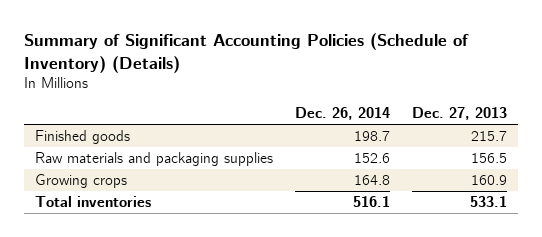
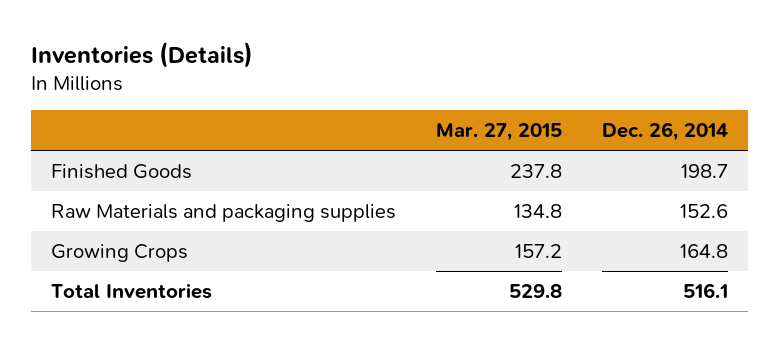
[23,33,469,73] Summary of Significant Accounting Policies (Schedule of Inventory) (Details) -> [30,41,253,68] Inventories (Details)
[412,107,508,121] Dec. 27, 2013 -> none
none -> [436,123,563,142] Mar. 27, 2015
[34,129,130,144] Finished goods -> [51,163,193,179] Finished Goods
[34,151,273,166] Raw materials and packaging supplies -> [51,203,397,222] Raw Materials and packaging supplies
[34,173,127,188] Growing crops -> [51,243,189,262] Growing Crops
[34,195,151,207] Total inventories -> [51,282,213,299] Total Inventories

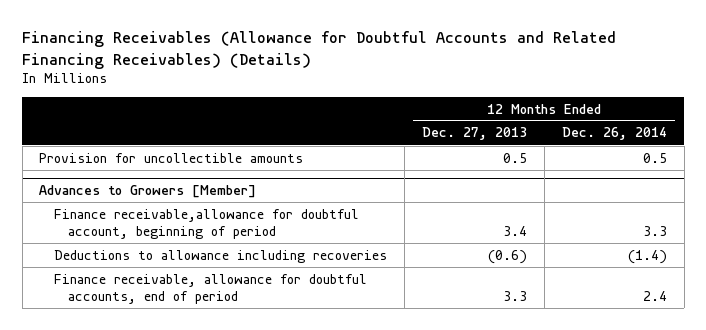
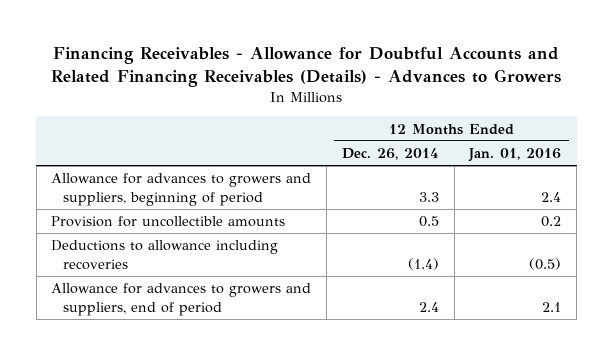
[22,31,617,69] Financing Receivables (Allowance for Doubtful Accounts and Related Financing Receivables) (Details) -> [51,46,562,87] Financing Receivables - Allowance for Doubtful Accounts and Related Financing Receivables (Details) - Advances to Growers
[421,127,527,141] Dec. 27, 2013 -> none
none -> [468,148,562,163] Jan. 01, 2016
none -> [51,173,312,207] Allowance for advances to growers and suppliers, beginning of period
[39,185,257,199] Advances to Growers [Member] -> none
[53,208,359,239] Finance receivable,allowance for doubtful account, beginning of period -> none
[53,273,367,304] Finance receivable, allowance for doubtful accounts, end of period -> [51,283,312,317] Allowance for advances to growers and suppliers, end of period

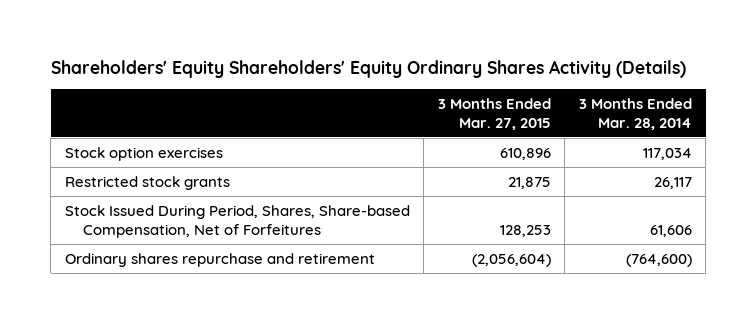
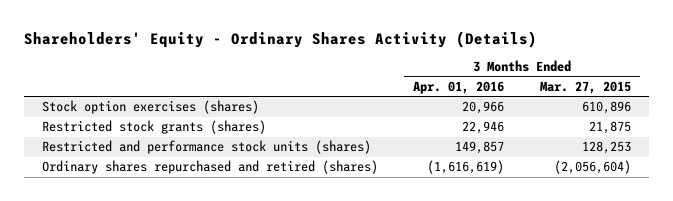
[50,60,686,79] Shareholders' Equity Shareholders' Equity Ordinary Shares Activity (Details) -> [23,30,537,48] Shareholders' Equity - Ordinary Shares Activity (Details)
[578,98,692,130] 3 Months Ended Mar. 28, 2014 -> none
none -> [413,80,505,94] Apr. 01, 2016
[64,146,223,161] Stock option exercises -> [41,100,259,115] Stock option exercises (shares)
[64,175,230,190] Restricted stock grants -> [41,120,266,135] Restricted stock grants (shares)
[64,204,410,238] Stock Issued During Period, Shares, Share-based Compensation, Net of Forfeitures -> [41,140,371,155] Restricted and performance stock units (shares)
[64,252,375,267] Ordinary shares repurchase and retirement -> [41,160,378,175] Ordinary shares repurchased and retired (shares)

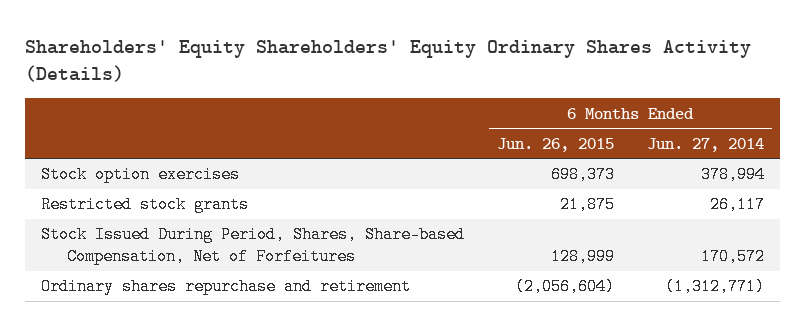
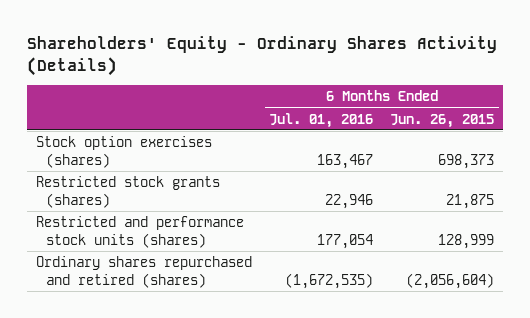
[24,39,751,83] Shareholders' Equity Shareholders' Equity Ordinary Shares Activity (Details) -> [26,35,497,76] Shareholders' Equity - Ordinary Shares Activity (Details)
[646,137,764,152] Jun. 27, 2014 -> none
none -> [268,112,373,128] Jul. 01, 2016
[41,166,241,184] Stock option exercises -> [35,136,212,168] Stock option exercises (shares)
[41,196,250,214] Restricted stock grants -> [35,176,220,208] Restricted stock grants (shares)
[41,226,466,266] Stock Issued During Period, Shares, Share-based Compensation, Net of Forfeitures -> [35,216,244,248] Restricted and performance stock units (shares)
[41,278,412,296] Ordinary shares repurchase and retirement -> [35,256,252,288] Ordinary shares repurchased and retired (shares)

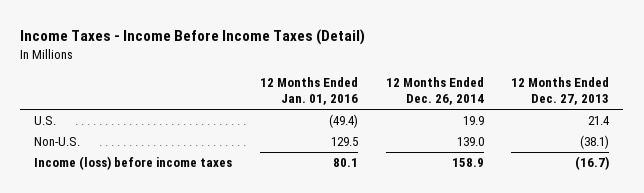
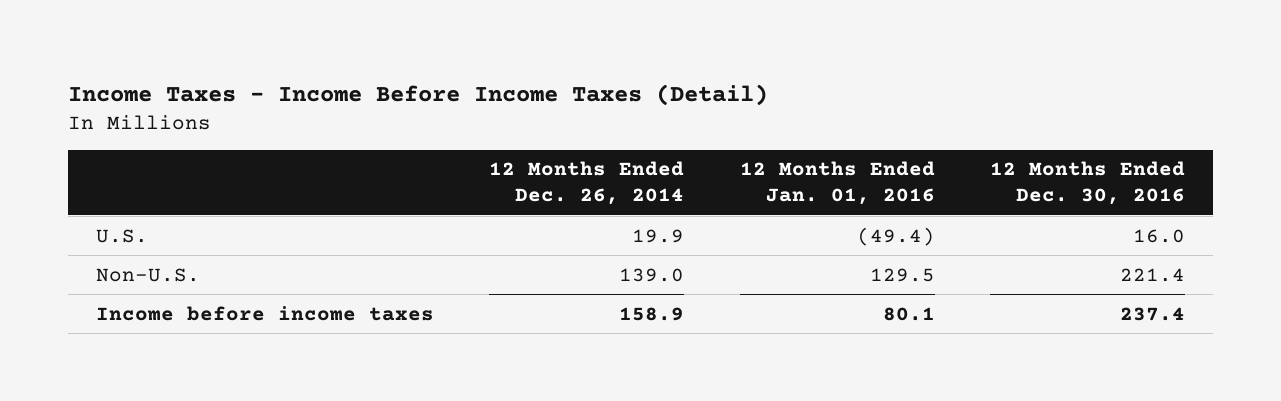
[511,77,610,106] 12 Months Ended Dec. 27, 2013 -> none
none -> [990,161,1186,206] 12 Months Ended Dec. 30, 2016
[34,156,233,171] Income (loss) before income taxes -> [95,305,434,321] Income before income taxes

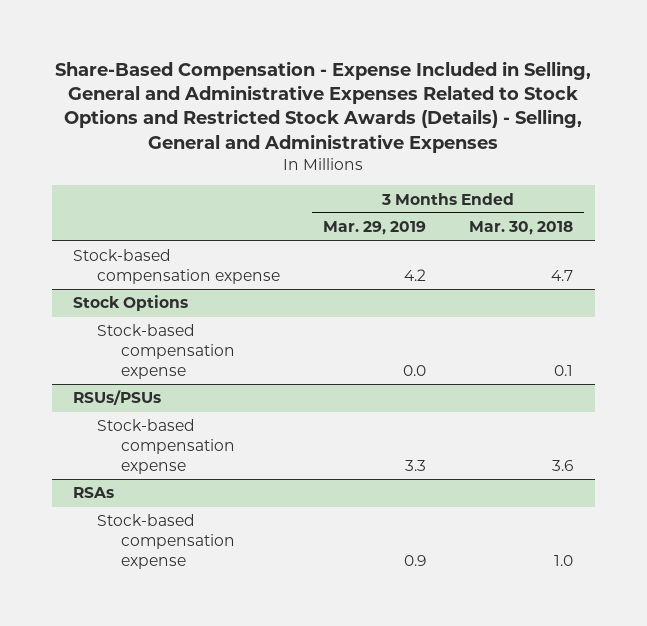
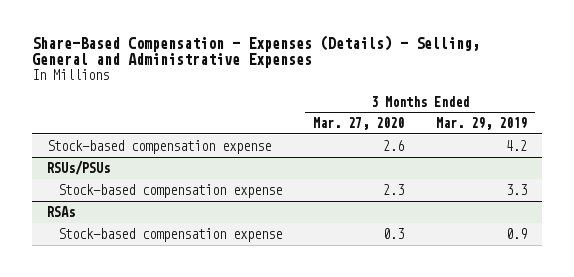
[55,60,592,153] Share-Based Compensation - Expense Included in Selling, General and Administrative Expenses Related to Stock Options and Restricted Stock Awards (Details) - Selling, General and Administrative Expenses -> [31,34,480,69] Share-Based Compensation - Expenses (Details) - Selling, General and Administrative Expenses
[469,221,574,236] Mar. 30, 2018 -> none
none -> [313,117,405,131] Mar. 27, 2020
[73,295,189,312] Stock Options -> none
[97,324,235,379] Stock-based compensation expense -> none

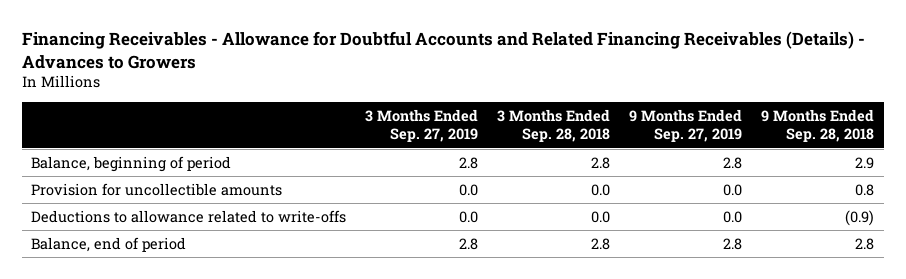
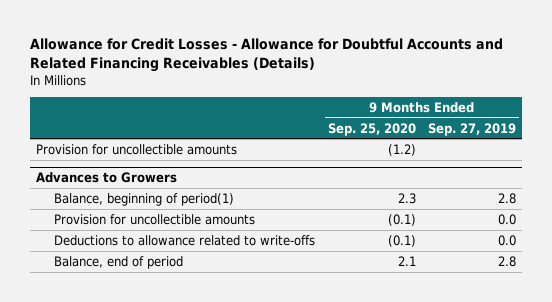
[21,30,865,69] Financing Receivables - Allowance for Doubtful Accounts and Related Financing Receivables (Details) - Advances to Growers -> [29,38,503,73] Allowance for Credit Losses - Allowance for Doubtful Accounts and Related Financing Receivables (Details)
[365,108,479,143] 3 Months Ended Sep. 27, 2019 -> none
[497,108,611,143] 3 Months Ended Sep. 28, 2018 -> none
[761,108,875,143] 9 Months Ended Sep. 28, 2018 -> none
none -> [327,122,416,136] Sep. 25, 2020
none -> [36,143,238,155] Provision for uncollectible amounts
none -> [36,171,178,183] Advances to Growers
[31,155,232,172] Balance, beginning of period -> [54,192,235,206] Balance, beginning of period(1)

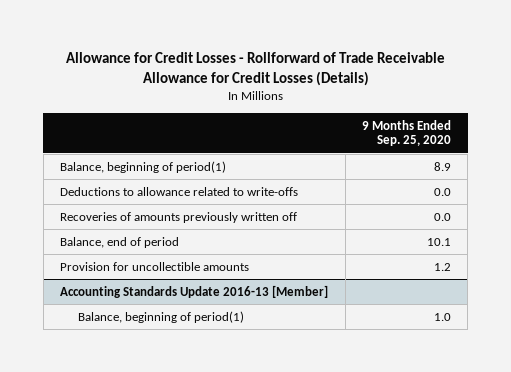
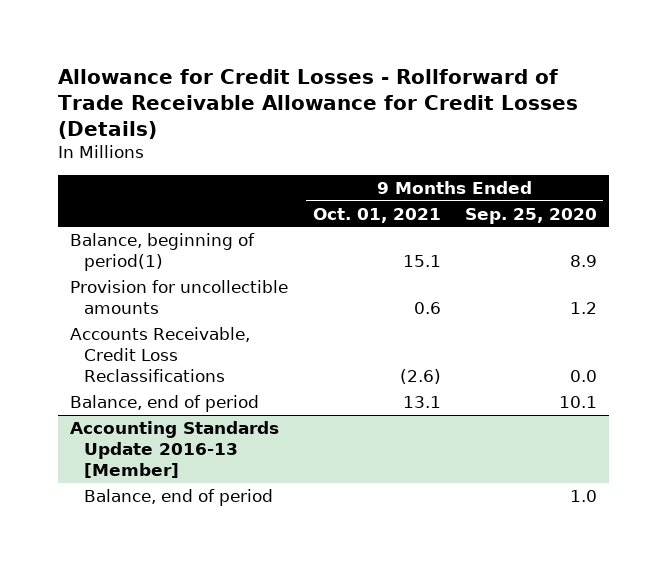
none -> [312,207,441,223] Oct. 01, 2021
[60,186,299,196] Deductions to allowance related to write-offs -> none
[60,211,298,223] Recoveries of amounts previously written off -> none
none -> [70,326,251,383] Accounts Receivable, Credit Loss Reclassifications
[60,236,180,248] Balance, end of period -> [70,394,260,412] Balance, end of period
[78,310,245,323] Balance, beginning of period(1) -> [84,488,274,506] Balance, end of period

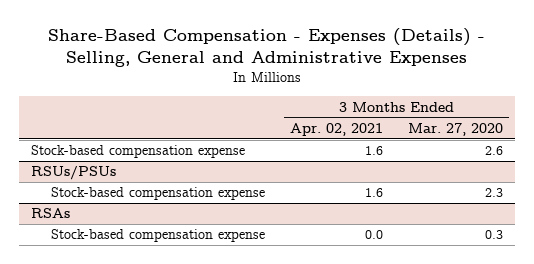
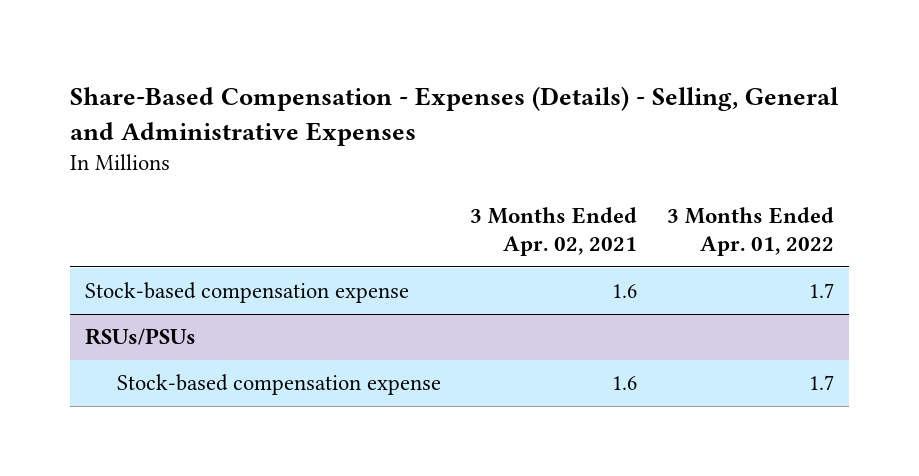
[407,122,503,136] Mar. 27, 2020 -> none
none -> [666,206,834,257] 3 Months Ended Apr. 01, 2022
[31,208,71,219] RSAs -> none
[51,229,266,243] Stock-based compensation expense -> none

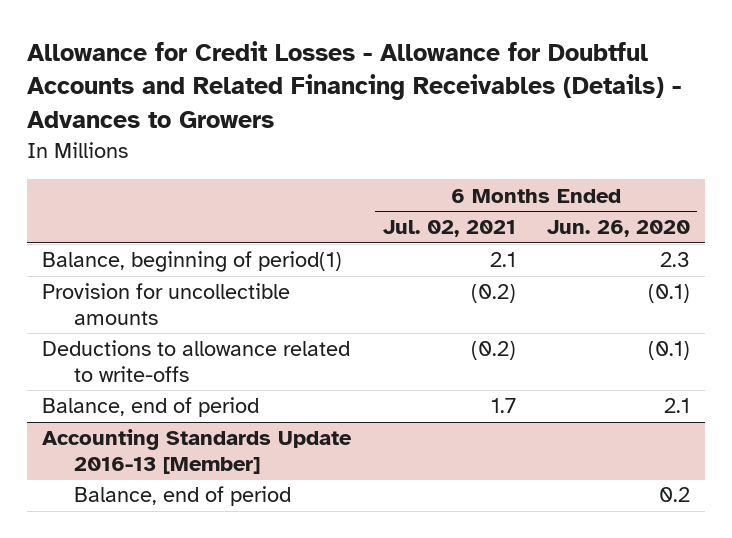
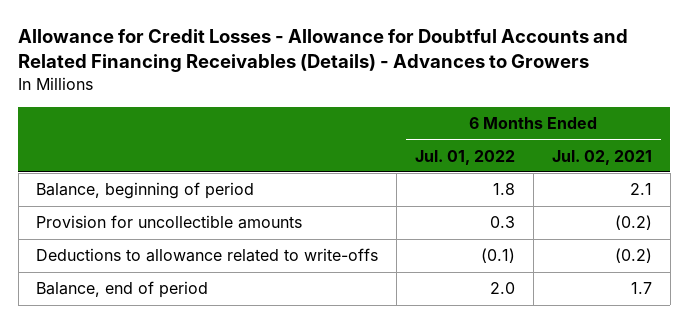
[546,220,690,238] Jun. 26, 2020 -> none
none -> [415,149,516,165] Jul. 01, 2022
[42,251,343,273] Balance, beginning of period(1) -> [36,182,255,200] Balance, beginning of period
[42,429,353,474] Accounting Standards Update 2016-13 [Member] -> none
[74,486,292,507] Balance, end of period -> none

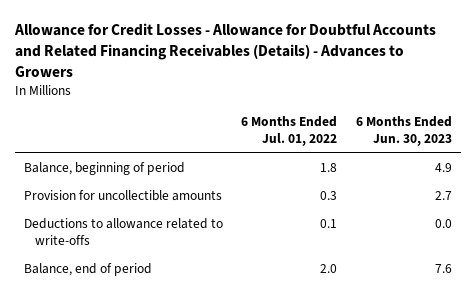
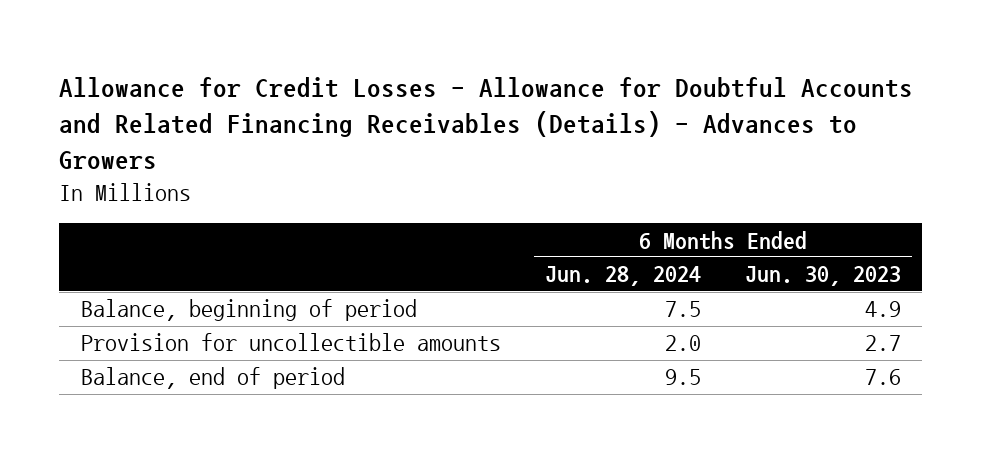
[241,116,338,147] 6 Months Ended Jul. 01, 2022 -> none
none -> [544,266,701,287] Jun. 28, 2024
[24,218,224,246] Deductions to allowance related to write-offs -> none

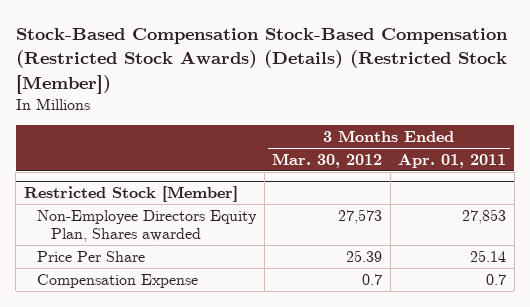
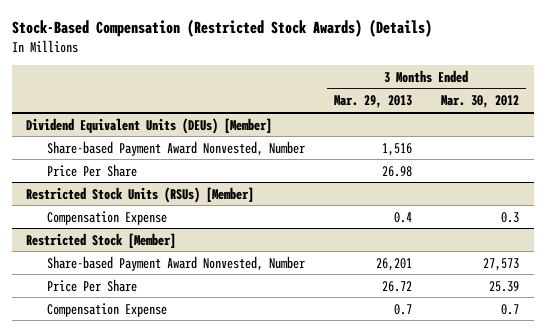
[15,28,508,94] Stock-Based Compensation Stock-Based Compensation (Restricted Stock Awards) (Details) (Restricted Stock [Member]) -> [11,19,432,38] Stock-Based Compensation (Restricted Stock Awards) (Details)
[398,153,507,168] Apr. 01, 2011 -> none
none -> [333,95,412,109] Mar. 29, 2013
none -> [26,117,273,134] Dividend Equivalent Units (DEUs) [Member]
none -> [46,140,305,156] Share-based Payment Award Nonvested, Number
none -> [46,163,137,177] Price Per Share
none -> [26,186,255,203] Restricted Stock Units (RSUs) [Member]
none -> [46,210,167,225] Compensation Expense
[37,209,258,243] Non-Employee Directors Equity Plan, Shares awarded -> [46,255,305,271] Share-based Payment Award Nonvested, Number

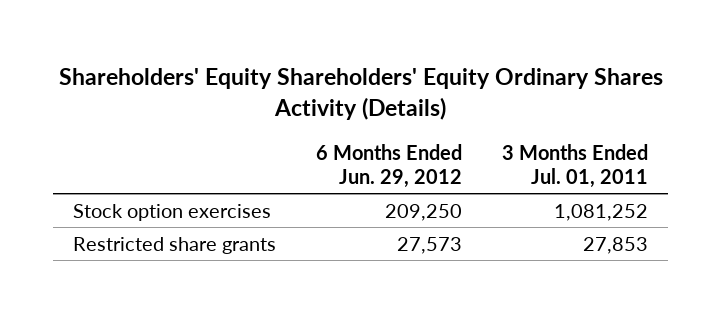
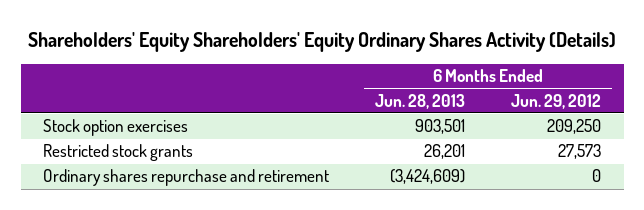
[501,144,648,188] 3 Months Ended Jul. 01, 2011 -> none
none -> [375,93,466,109] Jun. 28, 2013
[73,237,277,255] Restricted share grants -> [43,144,194,162] Restricted stock grants
none -> [43,169,330,187] Ordinary shares repurchase and retirement

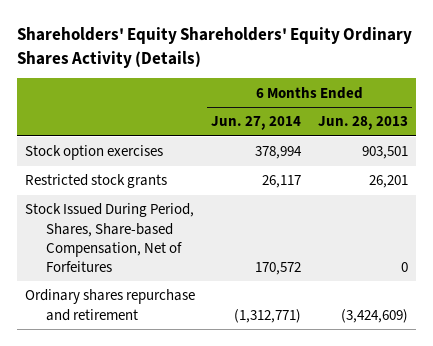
[510,93,601,109] Jun. 29, 2012 -> none
none -> [211,116,302,131] Jun. 27, 2014
none -> [25,203,195,272] Stock Issued During Period, Shares, Share-based Compensation, Net of Forfeitures

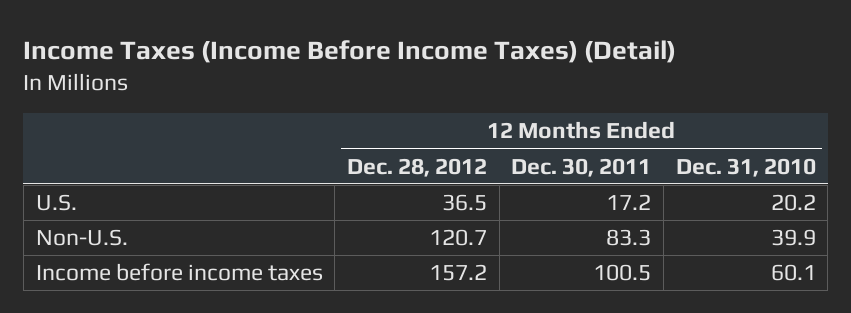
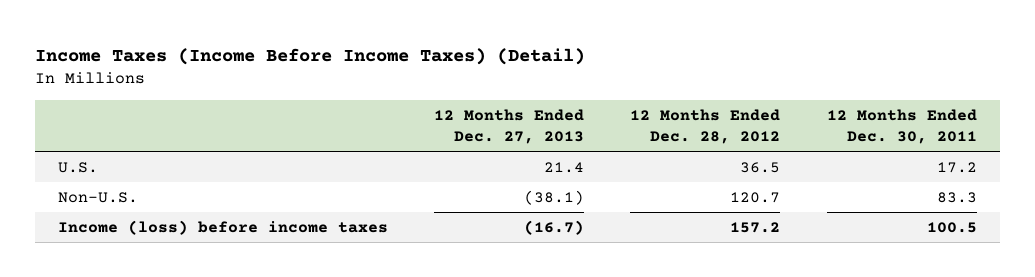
[675,157,816,177] Dec. 31, 2010 -> none
none -> [434,108,585,144] 12 Months Ended Dec. 27, 2013
[35,263,323,282] Income before income taxes -> [57,219,388,235] Income (loss) before income taxes

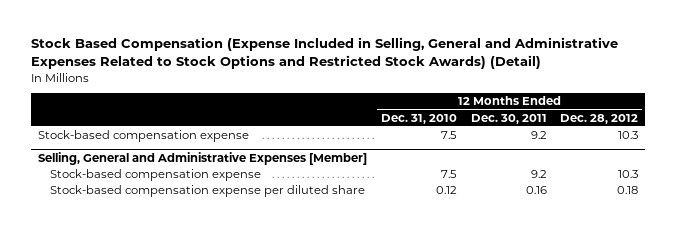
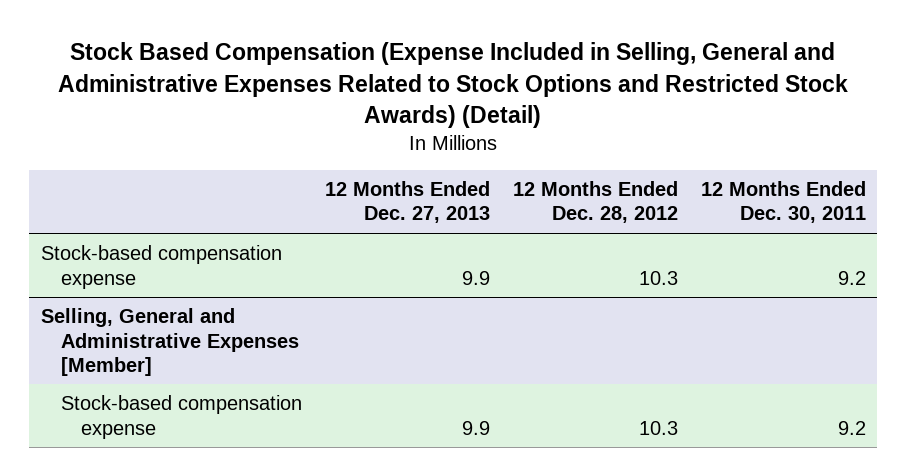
[380,113,457,124] Dec. 31, 2010 -> none
none -> [325,181,491,224] 12 Months Ended Dec. 27, 2013
[49,185,365,198] Stock-based compensation expense per diluted share -> none

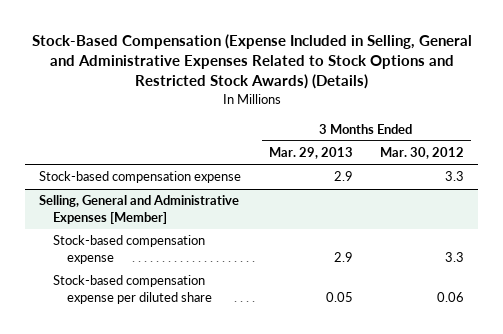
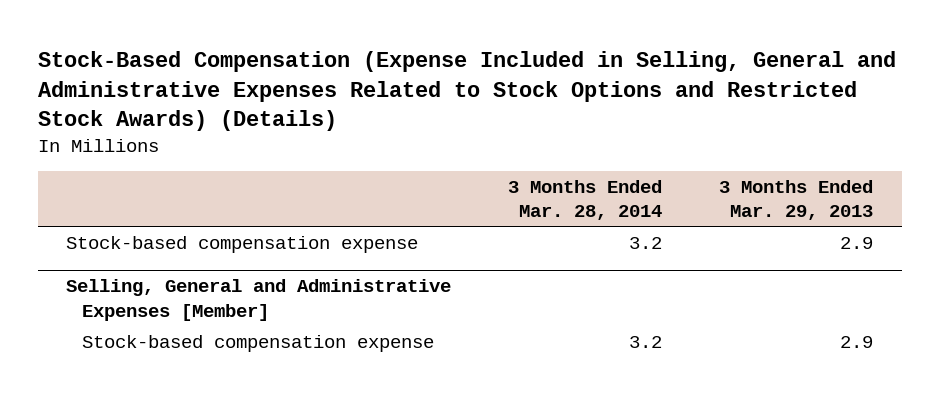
[380,147,465,160] Mar. 30, 2012 -> none
none -> [508,179,663,221] 3 Months Ended Mar. 28, 2014
[52,275,212,304] Stock-based compensation expense per diluted share -> none

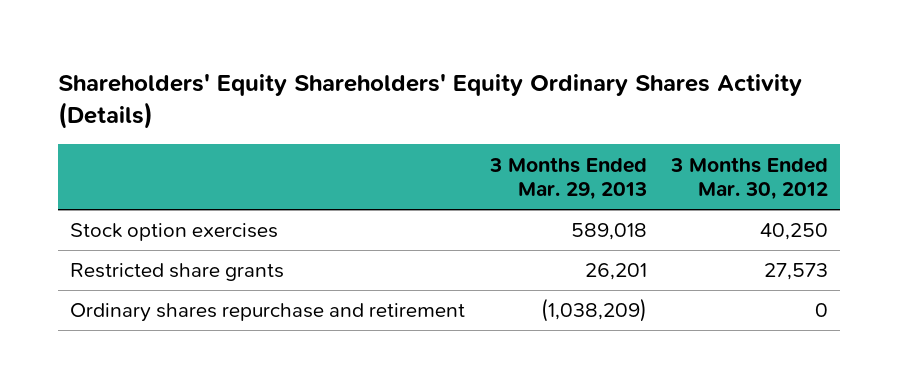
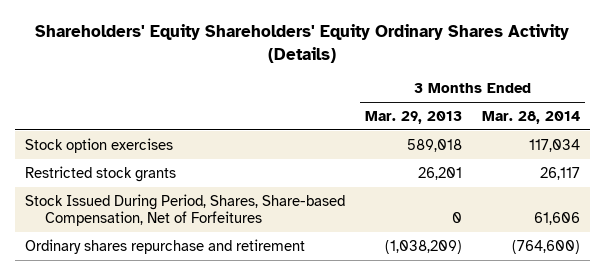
[669,156,828,200] 3 Months Ended Mar. 30, 2012 -> none
none -> [482,111,581,125] Mar. 28, 2014
[70,263,285,282] Restricted share grants -> [24,165,176,182] Restricted stock grants
none -> [24,193,345,227] Stock Issued During Period, Shares, Share-based Compensation, Net of Forfeitures

